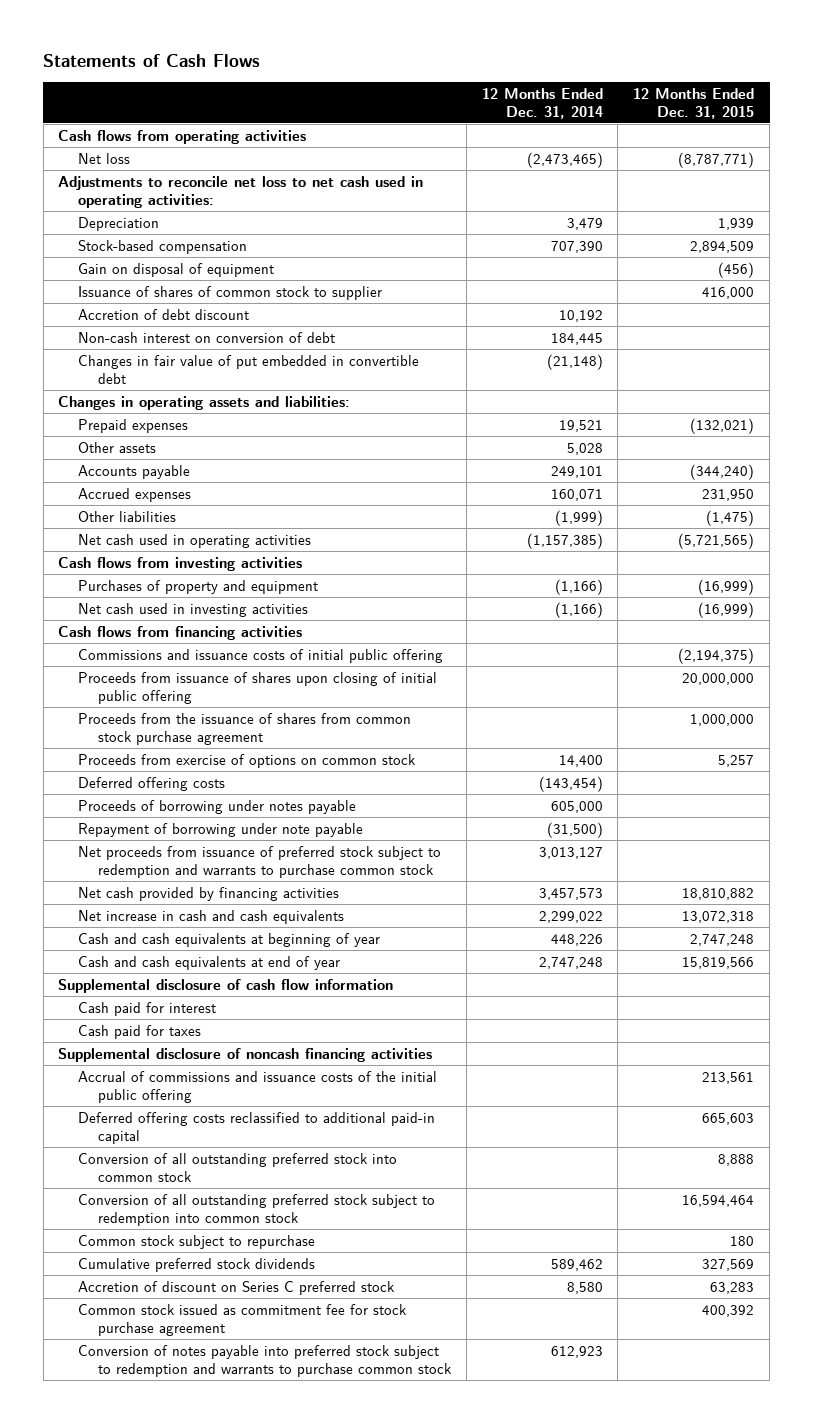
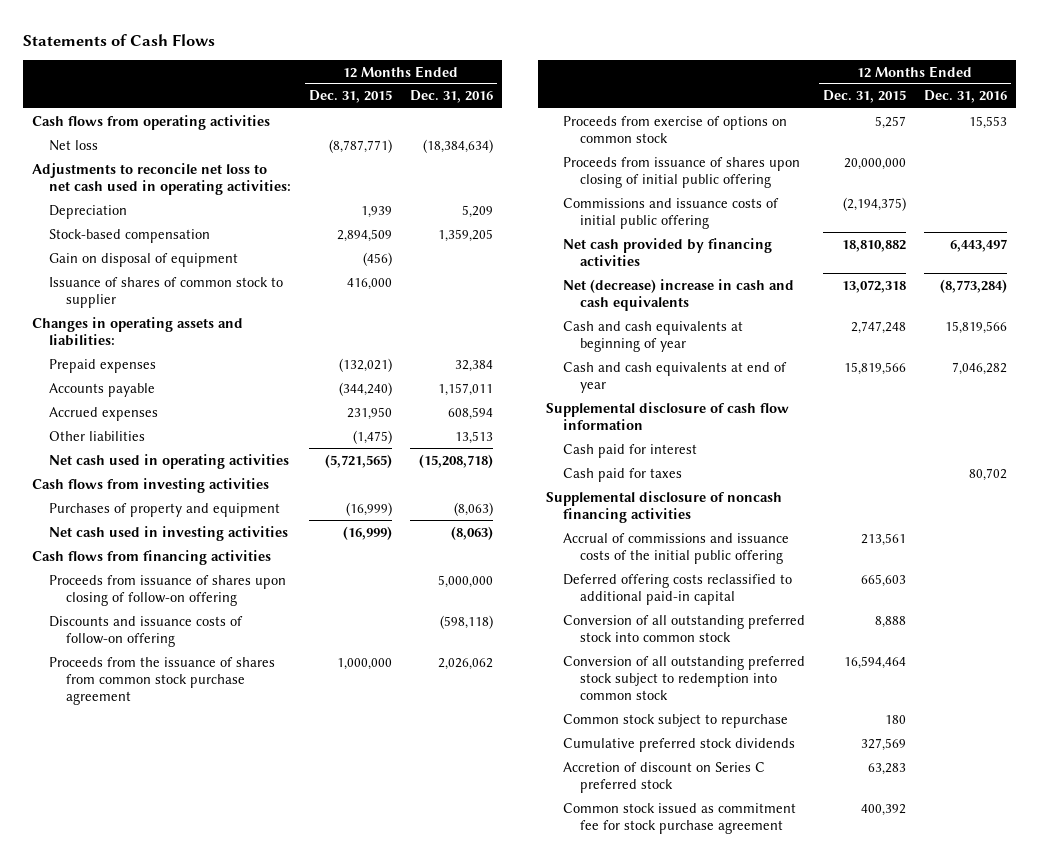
[481,87,603,119] 12 Months Ended Dec. 31, 2014 -> none
none -> [409,90,493,104] Dec. 31, 2016
[78,308,250,320] Accretion of debt discount -> none
[78,331,336,343] Non-cash interest on conversion of debt -> none
[78,354,420,384] Changes in fair value of put embedded in convertible debt -> none
[78,441,157,453] Other assets -> none
none -> [49,574,287,606] Proceeds from issuance of shares upon closing of follow-on offering
none -> [49,615,244,647] Discounts and issuance costs of follow-on offering
[78,776,226,791] Deferred offering costs -> none
[78,799,357,814] Proceeds of borrowing under notes payable -> none
[78,822,364,837] Repayment of borrowing under note payable -> none
[78,845,442,878] Net proceeds from issuance of preferred stock subject to redemption and warrants to purchase common stock -> none
[78,671,438,704] Proceeds from issuance of shares upon closing of initial public offering -> [563,156,801,188] Proceeds from issuance of shares upon closing of initial public offering
[78,648,444,663] Commissions and issuance costs of initial public offering -> [563,197,780,229] Commissions and issuance costs of initial public offering
[78,909,345,924] Net increase in cash and cash equivalents -> [563,278,795,311] Net (decrease) increase in cash and cash equivalents
[78,1344,452,1377] Conversion of notes payable into preferred stock subject to redemption and warrants to purchase common stock -> none

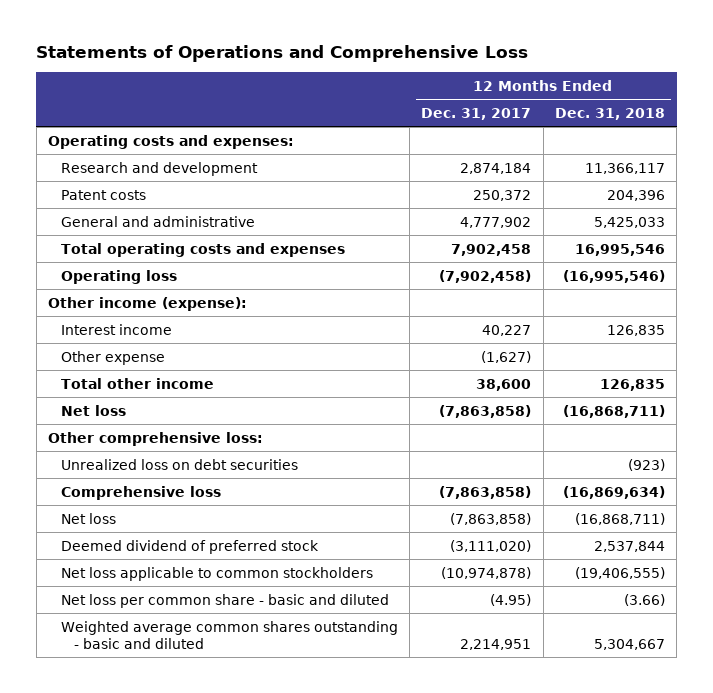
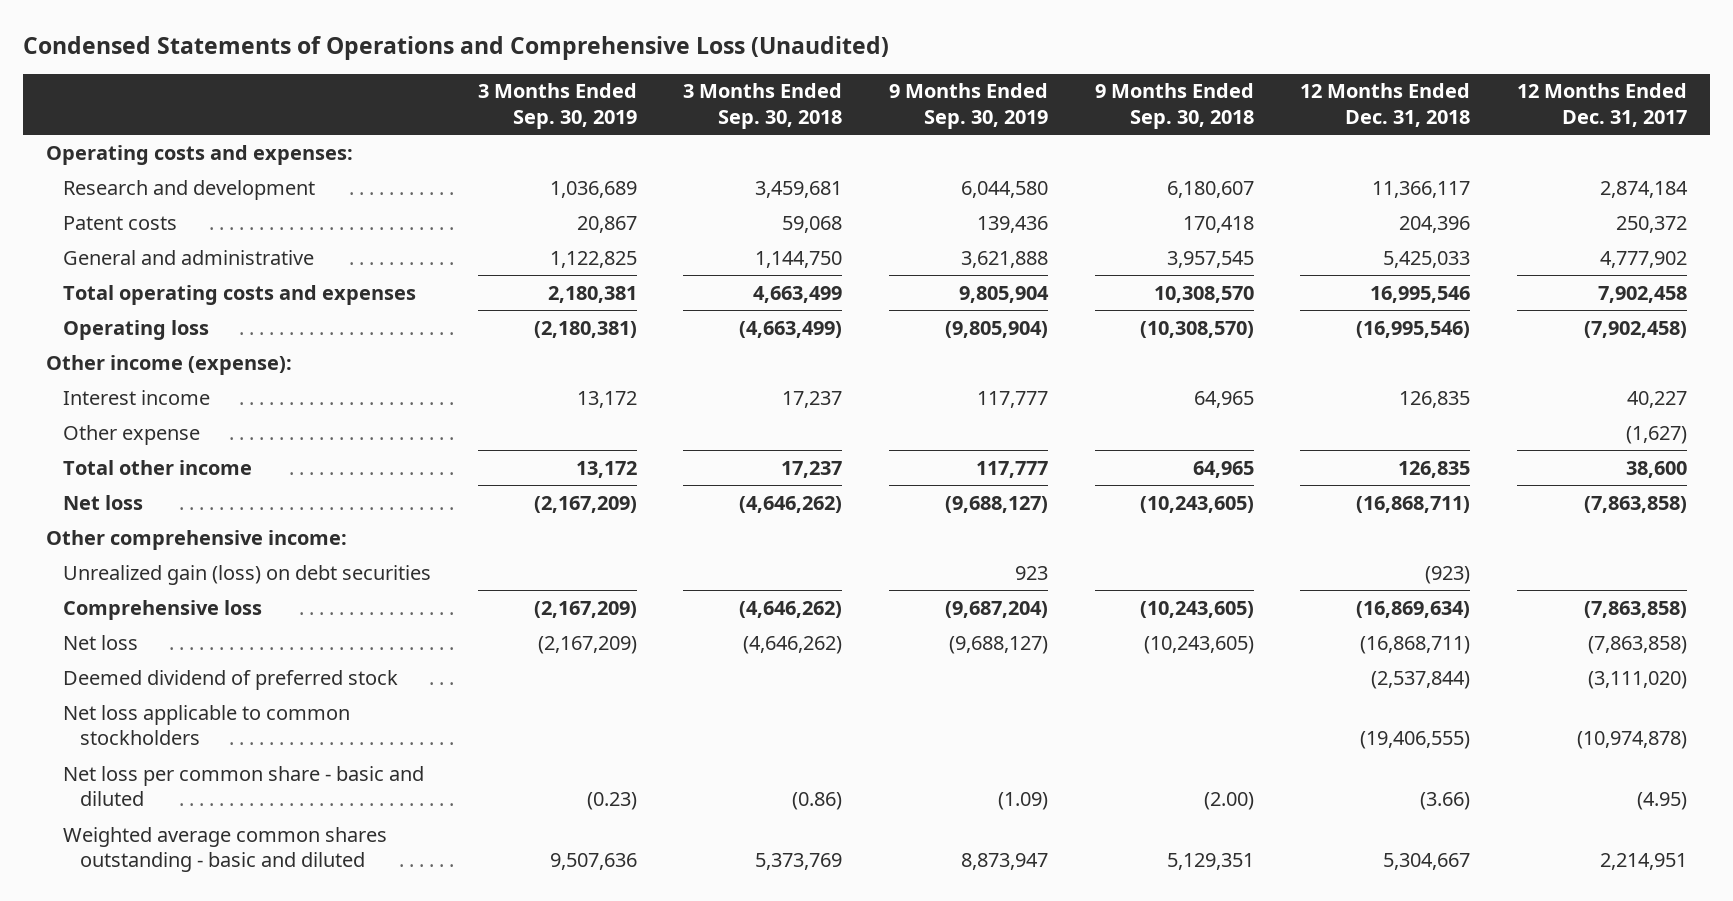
[36,45,529,63] Statements of Operations and Comprehensive Loss -> [22,35,889,60] Condensed Statements of Operations and Comprehensive Loss (Unaudited)
none -> [477,83,637,129] 3 Months Ended Sep. 30, 2019
none -> [683,83,843,129] 3 Months Ended Sep. 30, 2018
none -> [888,83,1048,129] 9 Months Ended Sep. 30, 2019
none -> [1094,83,1254,129] 9 Months Ended Sep. 30, 2018
[48,431,264,446] Other comprehensive loss: -> [45,529,347,550] Other comprehensive income:
[60,458,298,470] Unrealized loss on debt securities -> [63,564,432,585] Unrealized gain (loss) on debt securities
[594,540,666,552] 2,537,844 -> [1371,670,1471,689] (2,537,844)

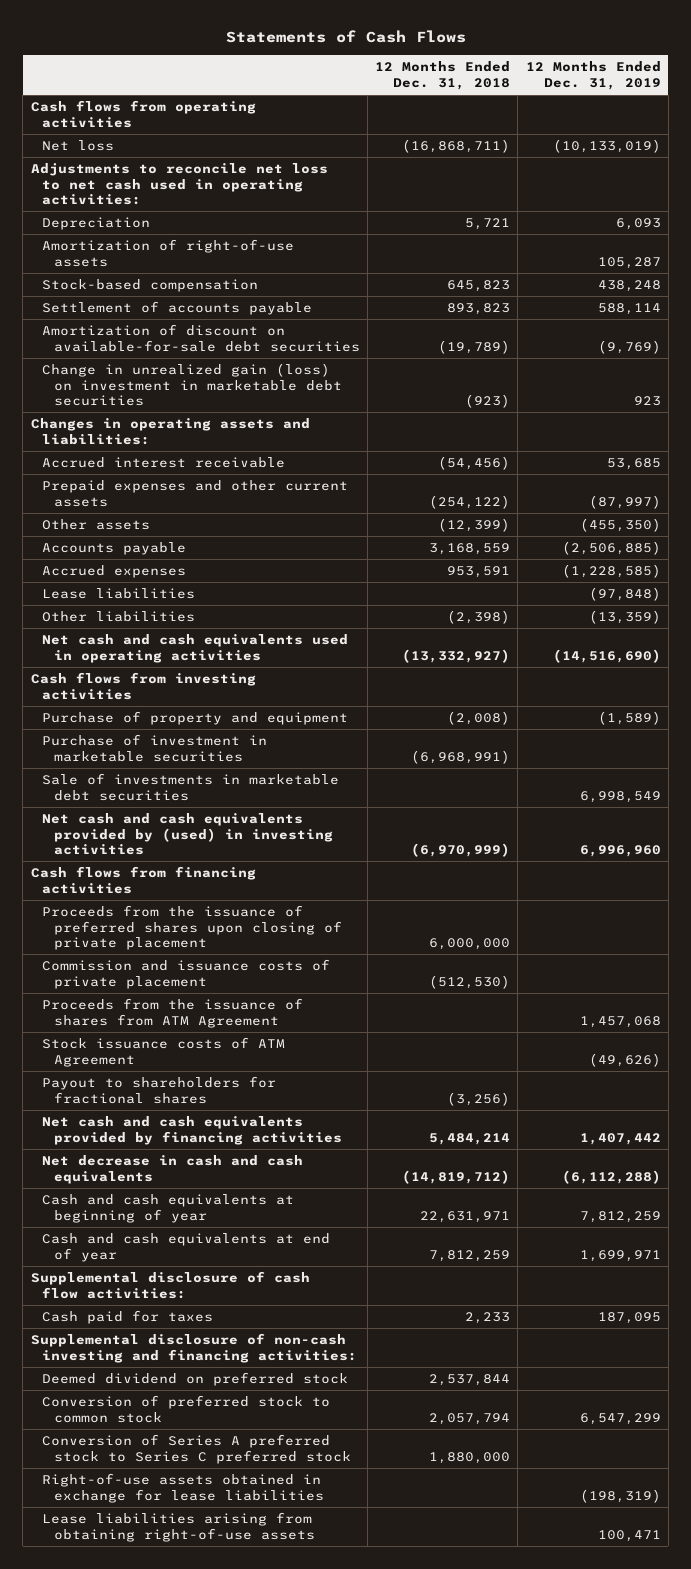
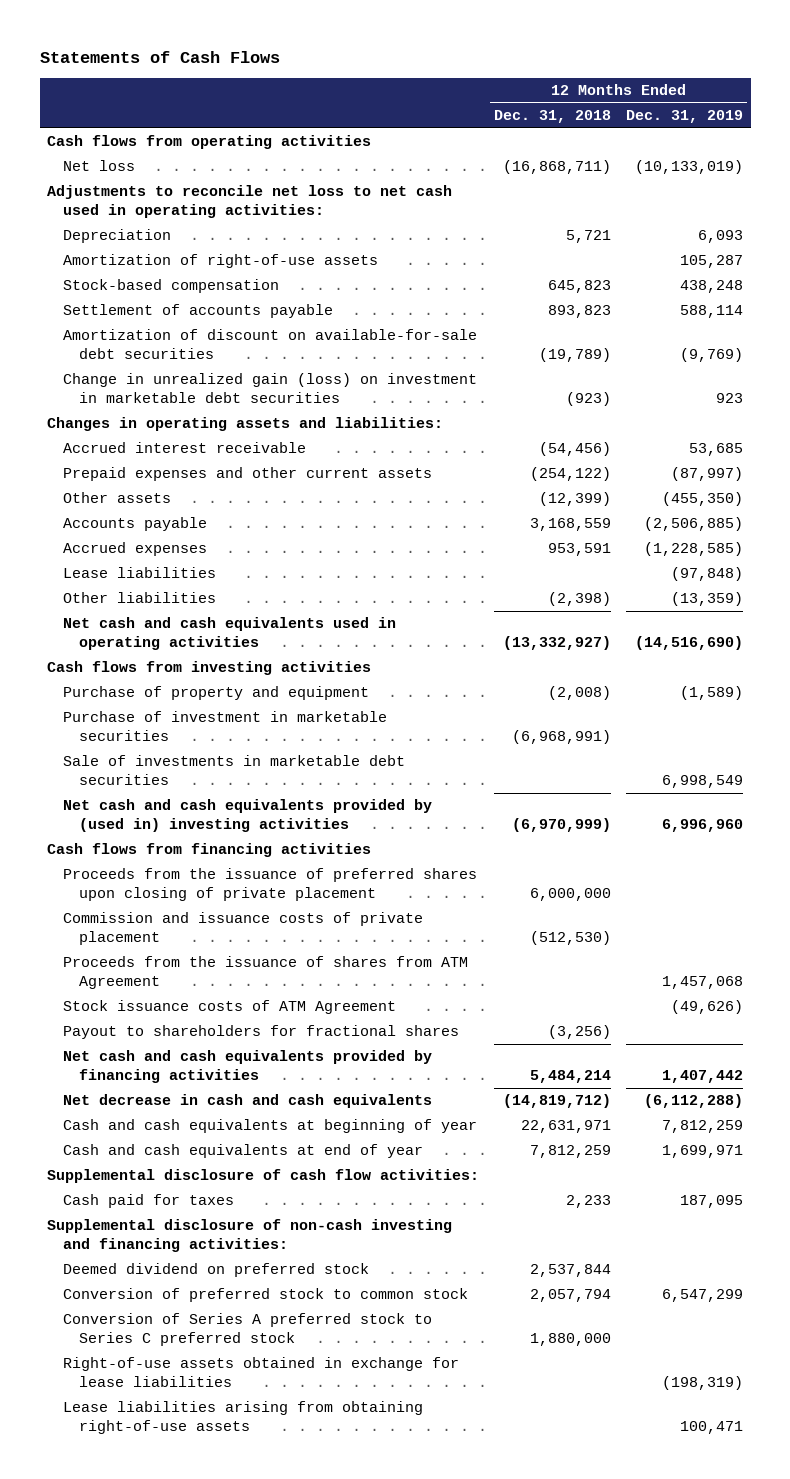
[42,813,333,855] Net cash and cash equivalents provided by (used) in investing activities -> [62,799,432,833] Net cash and cash equivalents provided by (used in) investing activities

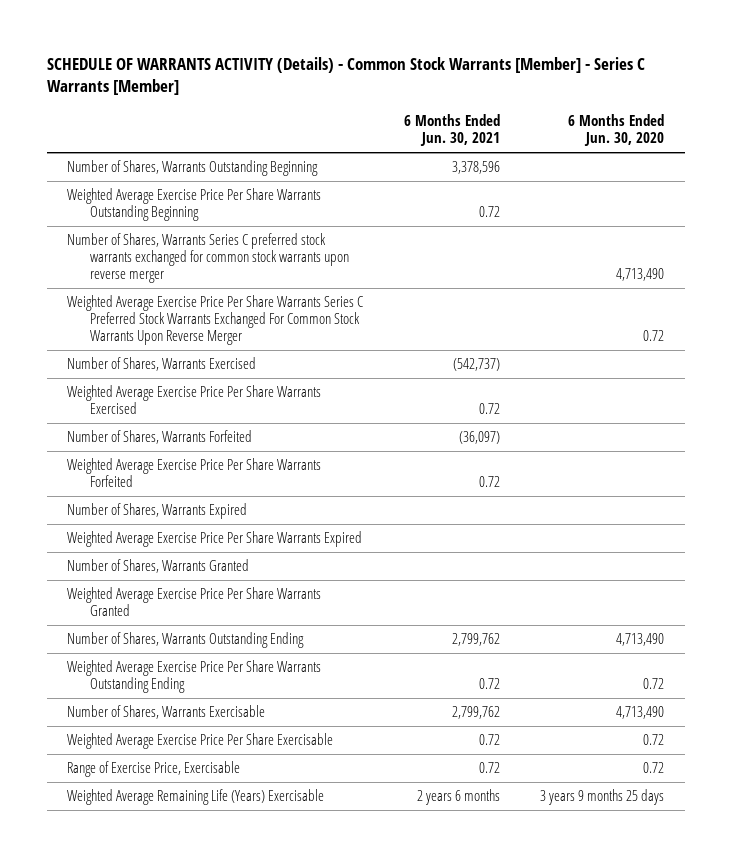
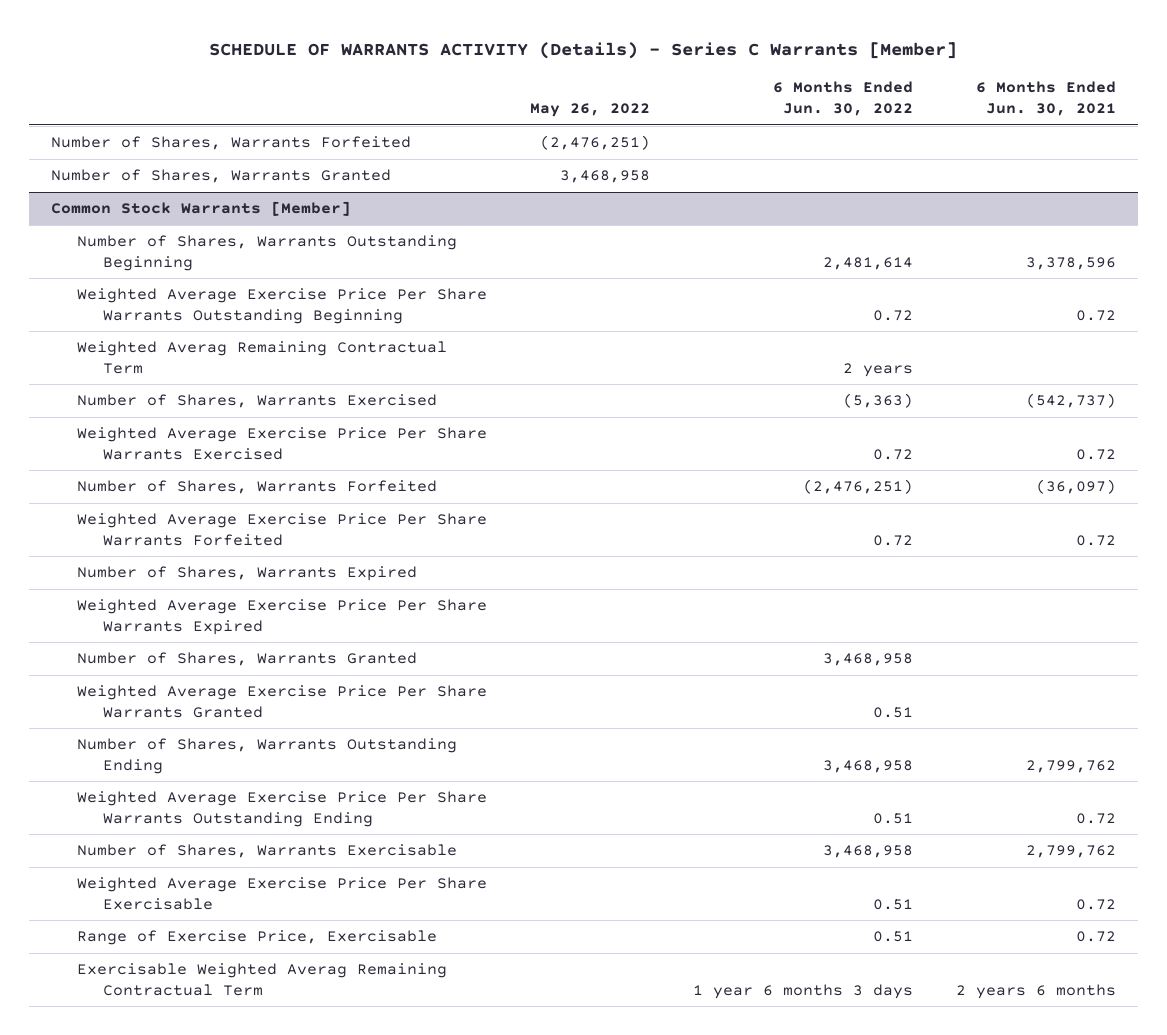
[47,56,646,96] SCHEDULE OF WARRANTS ACTIVITY (Details) - Common Stock Warrants [Member] - Series C Warrants [Member] -> [209,41,958,59] SCHEDULE OF WARRANTS ACTIVITY (Details) - Series C Warrants [Member]
[568,114,665,147] 6 Months Ended Jun. 30, 2020 -> none
none -> [529,103,650,118] May 26, 2022
none -> [773,81,914,117] 6 Months Ended Jun. 30, 2022
none -> [50,136,411,151] Number of Shares, Warrants Forfeited
none -> [50,169,391,184] Number of Shares, Warrants Granted
none -> [50,201,351,217] Common Stock Warrants [Member]
[67,233,349,284] Number of Shares, Warrants Series C preferred stock warrants exchanged for common stock warrants upon reverse merger -> none
[67,295,364,346] Weighted Average Exercise Price Per Share Warrants Series C Preferred Stock Warrants Exchanged For Common Stock Warrants Upon Reverse Merger -> none
none -> [76,341,447,375] Weighted Averag Remaining Contractual Term
[67,789,325,806] Weighted Average Remaining Life (Years) Exercisable -> none
none -> [76,963,447,997] Exercisable Weighted Averag Remaining Contractual Term

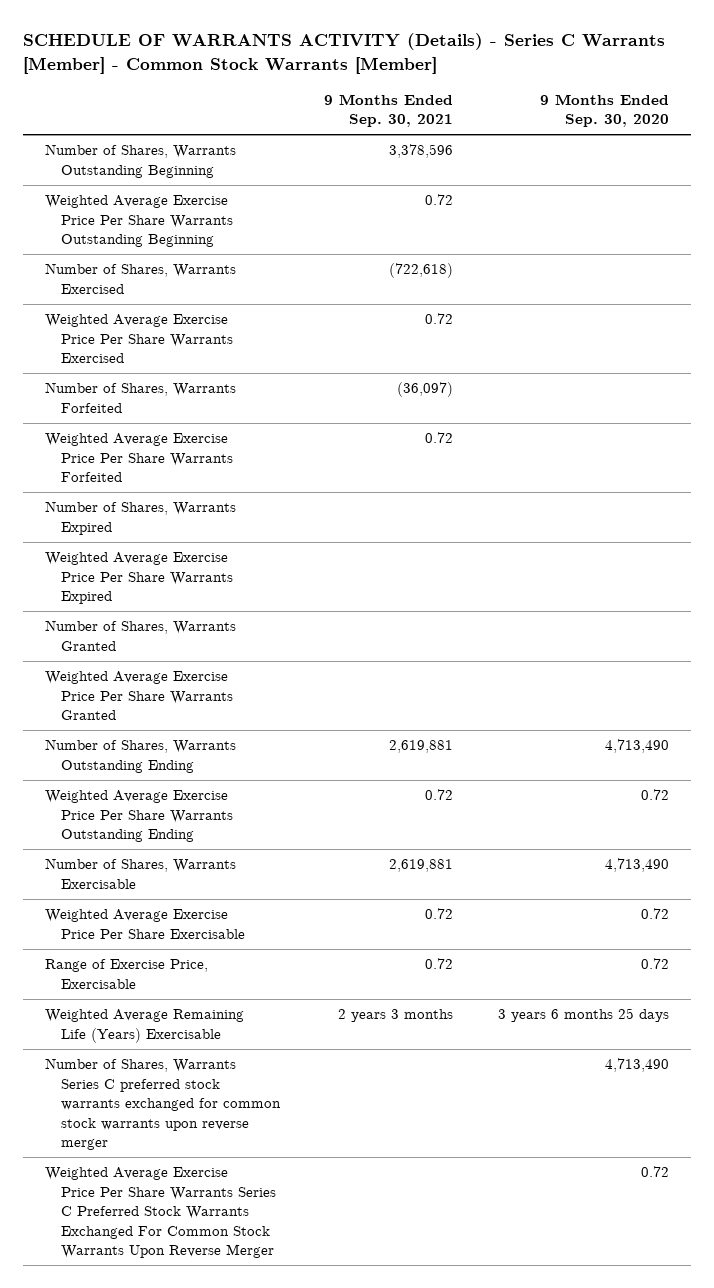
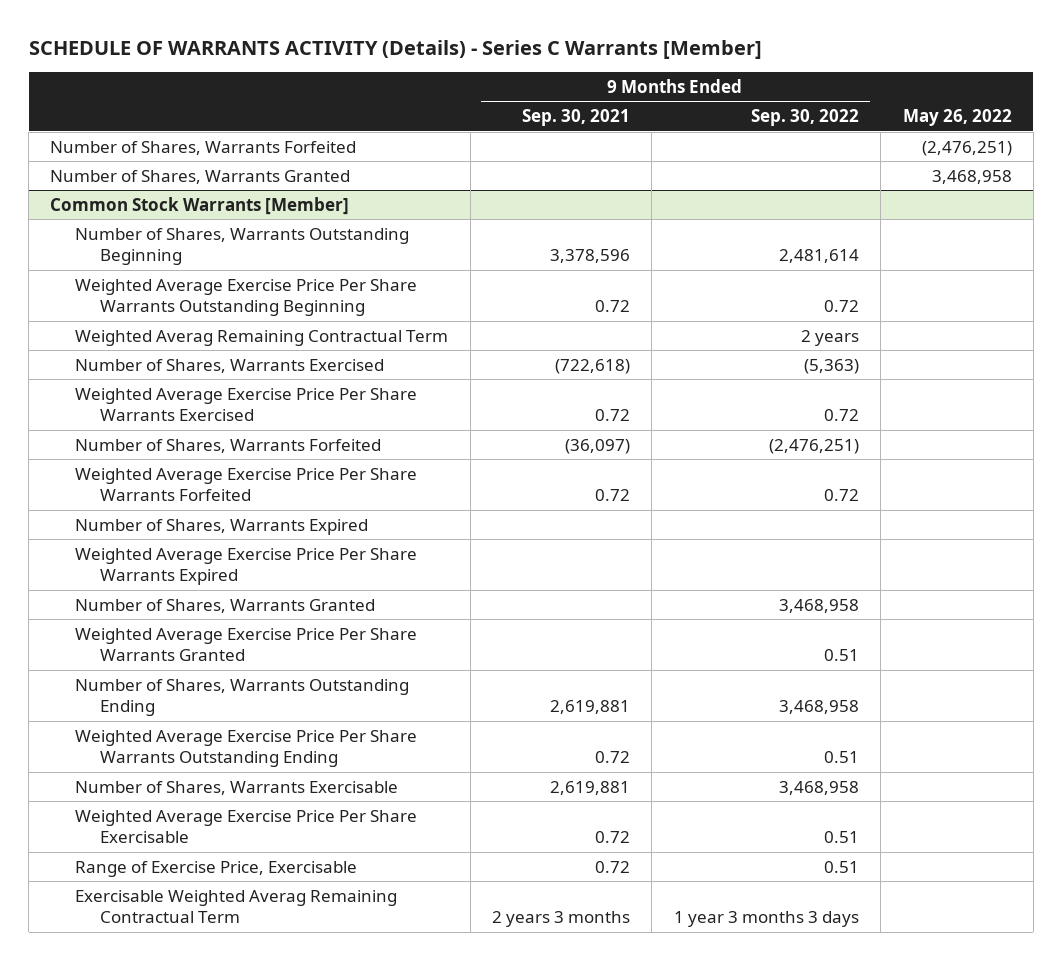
[22,33,665,74] SCHEDULE OF WARRANTS ACTIVITY (Details) - Series C Warrants [Member] - Common Stock Warrants [Member] -> [28,40,762,60] SCHEDULE OF WARRANTS ACTIVITY (Details) - Series C Warrants [Member]
[539,93,669,128] 9 Months Ended Sep. 30, 2020 -> none
none -> [750,109,859,127] Sep. 30, 2022
none -> [902,109,1012,127] May 26, 2022
none -> [50,140,357,155] Number of Shares, Warrants Forfeited
none -> [50,169,351,184] Number of Shares, Warrants Granted
none -> [50,196,350,215] Common Stock Warrants [Member]
none -> [75,329,449,346] Weighted Averag Remaining Contractual Term
[45,1009,245,1043] Weighted Average Remaining Life (Years) Exercisable -> none
[45,1058,281,1151] Number of Shares, Warrants Series C preferred stock warrants exchanged for common stock warrants upon reverse merger -> none
[45,1167,276,1259] Weighted Average Exercise Price Per Share Warrants Series C Preferred Stock Warrants Exchanged For Common Stock Warrants Upon Reverse Merger -> none
none -> [75,889,398,924] Exercisable Weighted Averag Remaining Contractual Term

